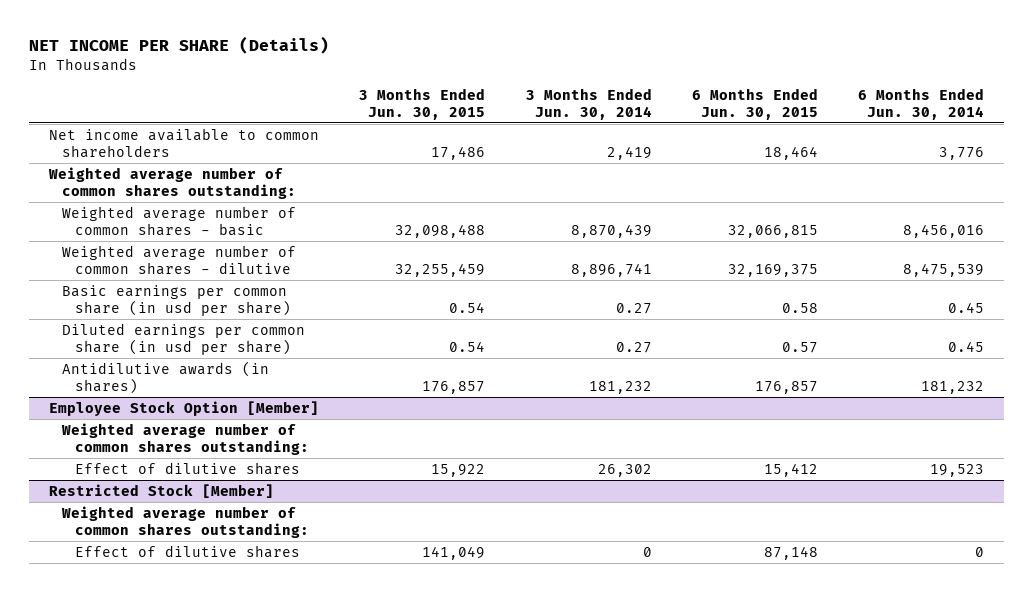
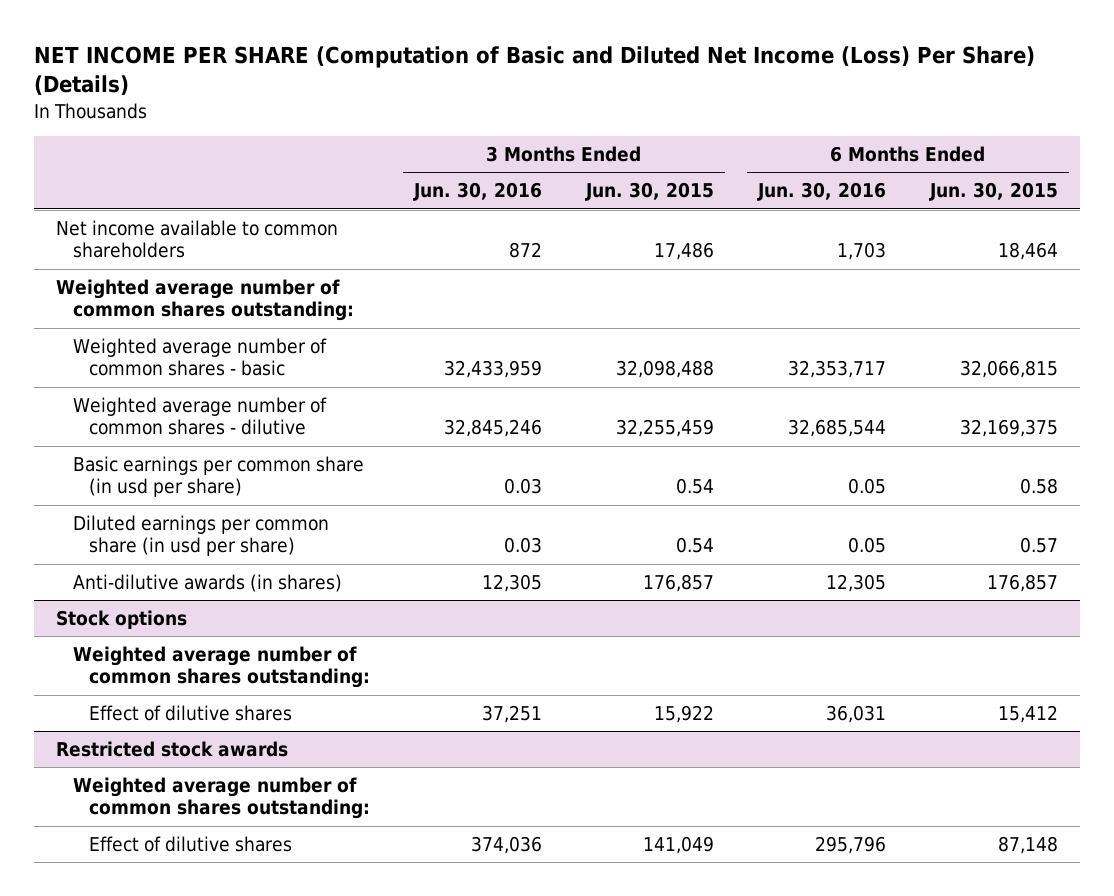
[29,36,330,55] NET INCOME PER SHARE (Details) -> [34,46,1036,96] NET INCOME PER SHARE (Computation of Basic and Diluted Net Income (Loss) Per Share) (Details)
[525,87,652,120] 3 Months Ended Jun. 30, 2014 -> none
[857,87,984,120] 6 Months Ended Jun. 30, 2014 -> none
none -> [413,182,543,202] Jun. 30, 2016
none -> [757,182,887,202] Jun. 30, 2016
[62,360,270,394] Antidilutive awards (in shares) -> [72,573,342,592] Anti-dilutive awards (in shares)
[49,400,320,416] Employee Stock Option [Member] -> [56,609,188,629] Stock options
[49,483,275,498] Restricted Stock [Member] -> [56,740,289,757] Restricted stock awards

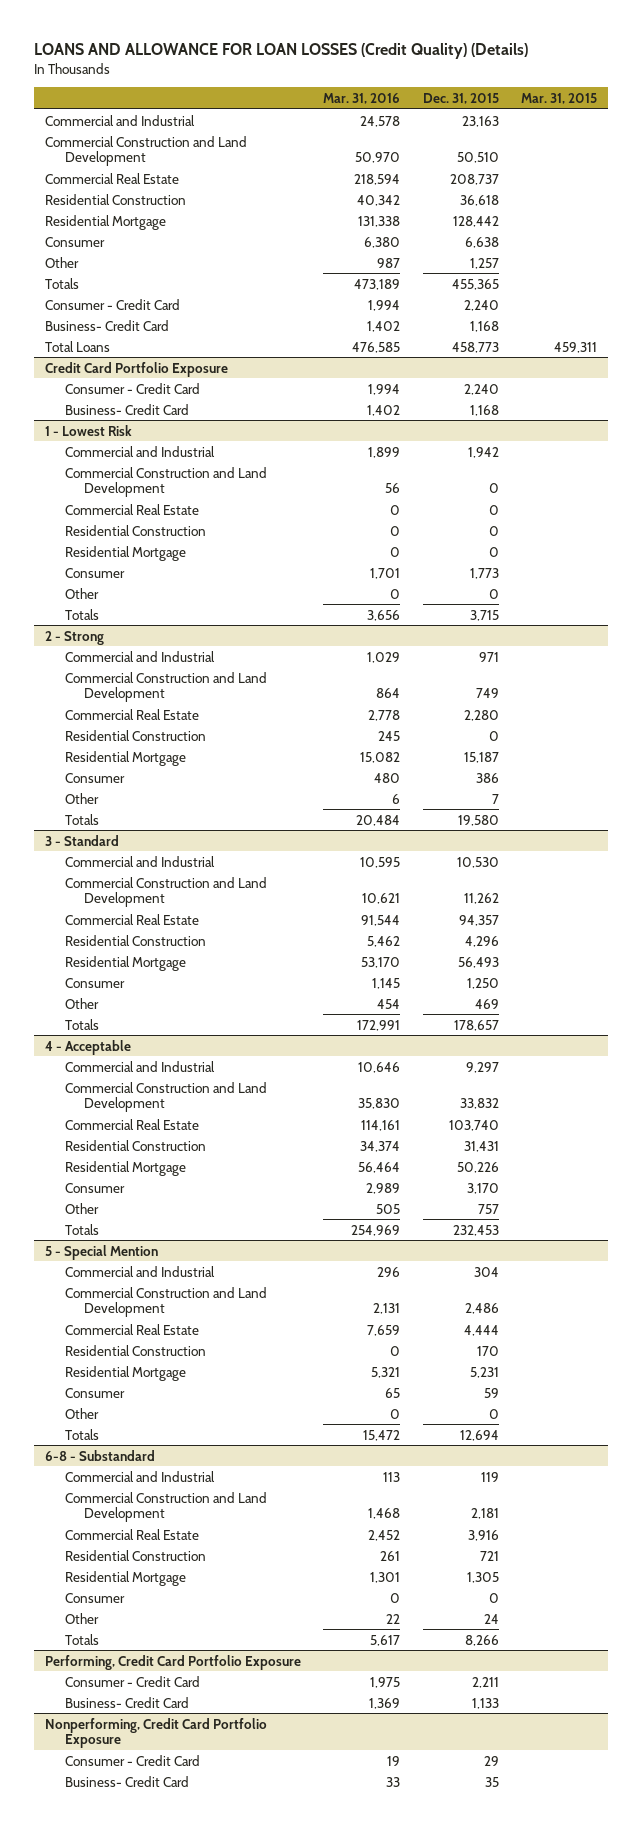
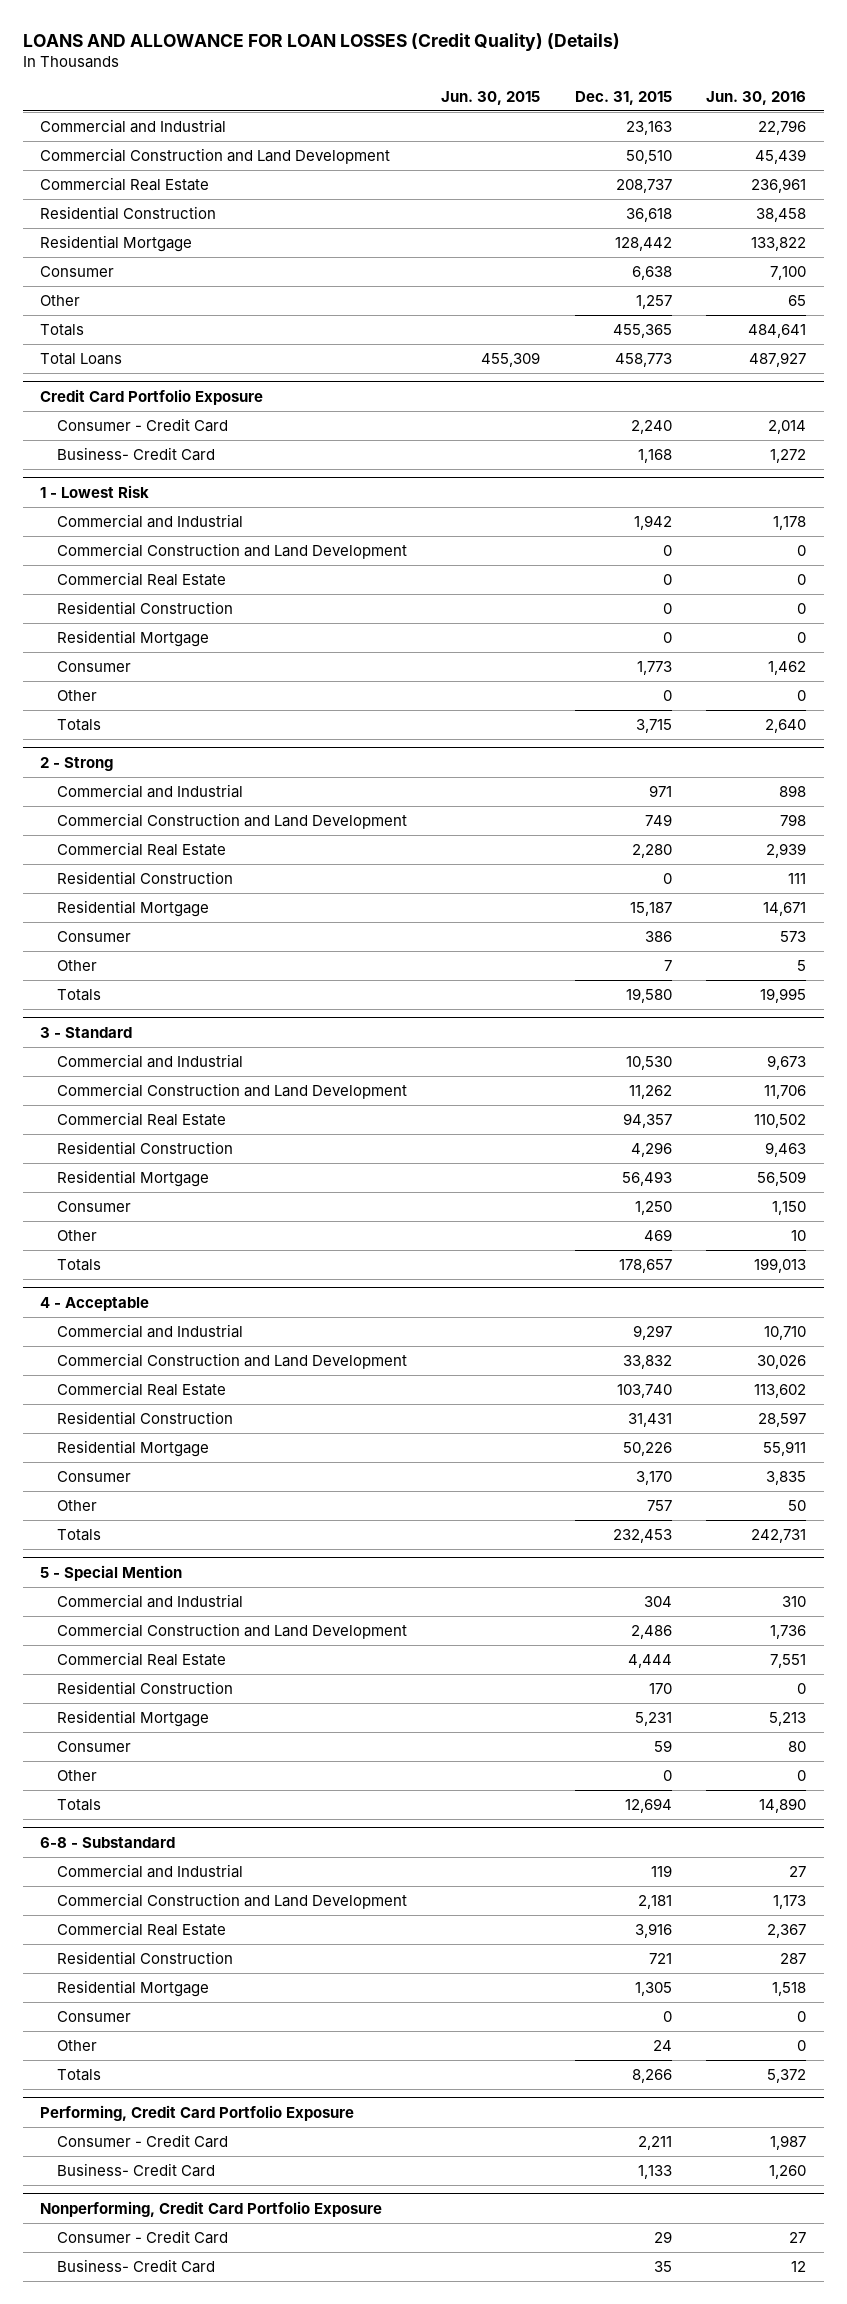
[323,92,401,104] Mar. 31, 2016 -> none
[520,92,597,104] Mar. 31, 2015 -> none
none -> [441,90,541,105] Jun. 30, 2015
none -> [706,90,807,105] Jun. 30, 2016
[45,298,181,310] Consumer - Credit Card -> none
[45,319,170,331] Business- Credit Card -> none

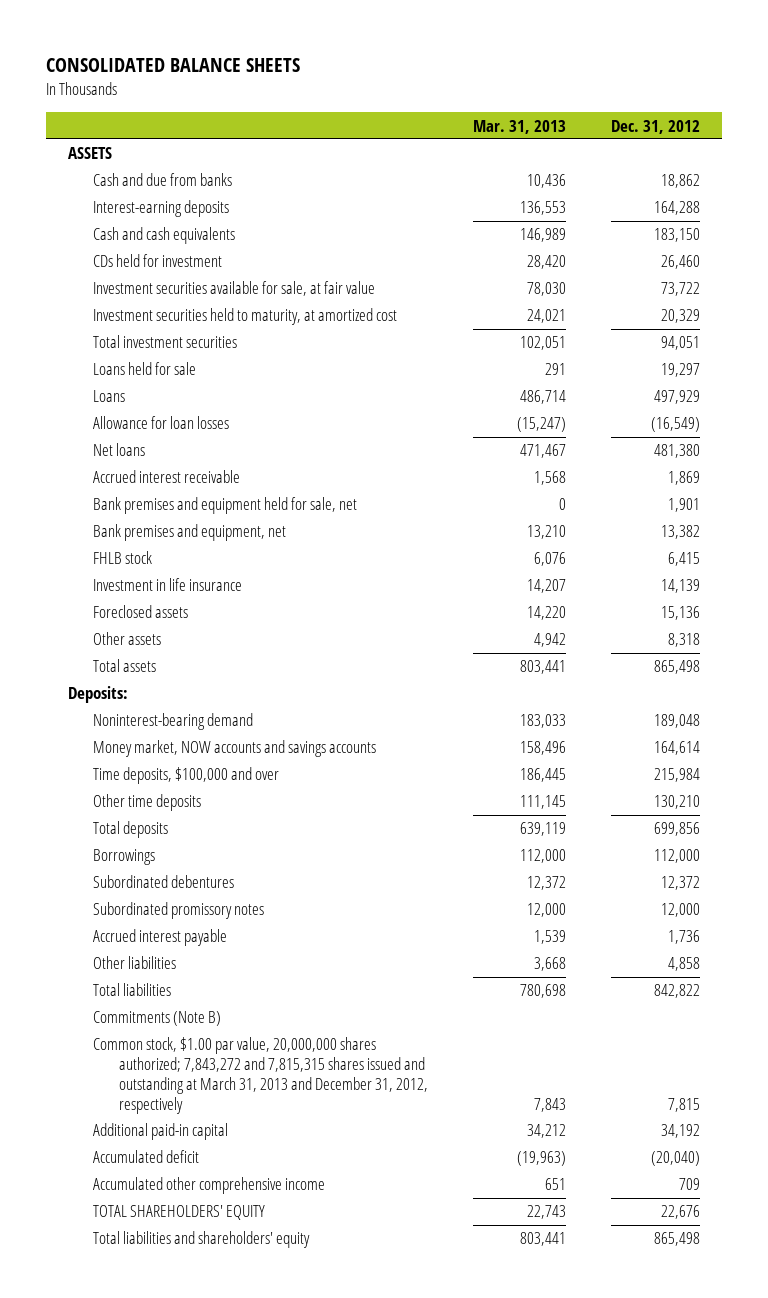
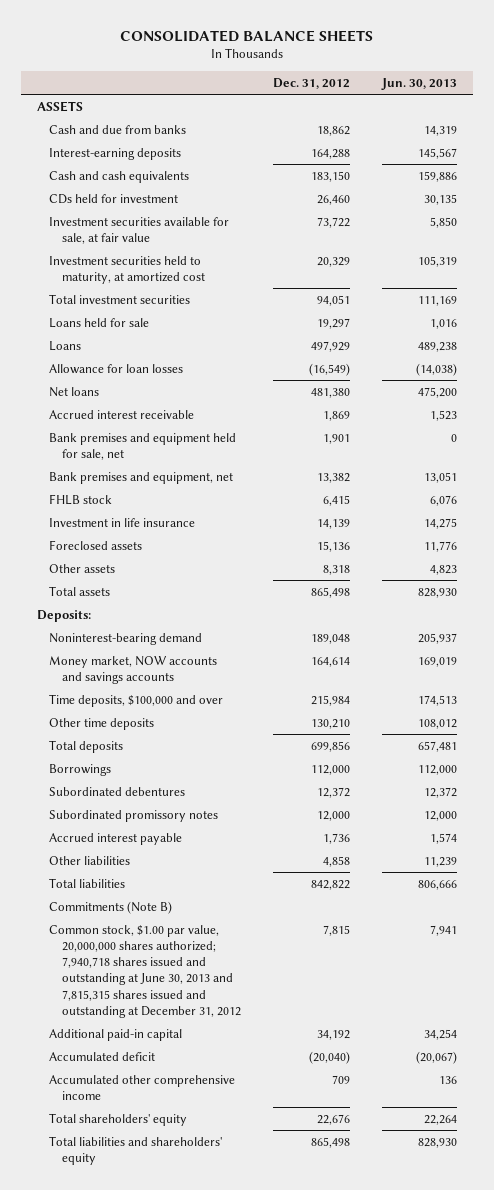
[472,119,566,134] Mar. 31, 2013 -> none
none -> [381,78,458,91] Jun. 30, 2013
[93,1037,428,1114] Common stock, $1.00 par value, 20,000,000 shares authorized; 7,843,272 and 7,815,315 shares issued and outstanding at March 31, 2013 and December 31, 2012, respectively -> [49,924,241,1018] Common stock, $1.00 par value, 20,000,000 shares authorized; 7,940,718 shares issued and outstanding at June 30, 2013 and 7,815,315 shares issued and outstanding at December 31, 2012
[93,1205,266,1221] TOTAL SHAREHOLDERS' EQUITY -> [49,1112,188,1126] Total shareholders' equity

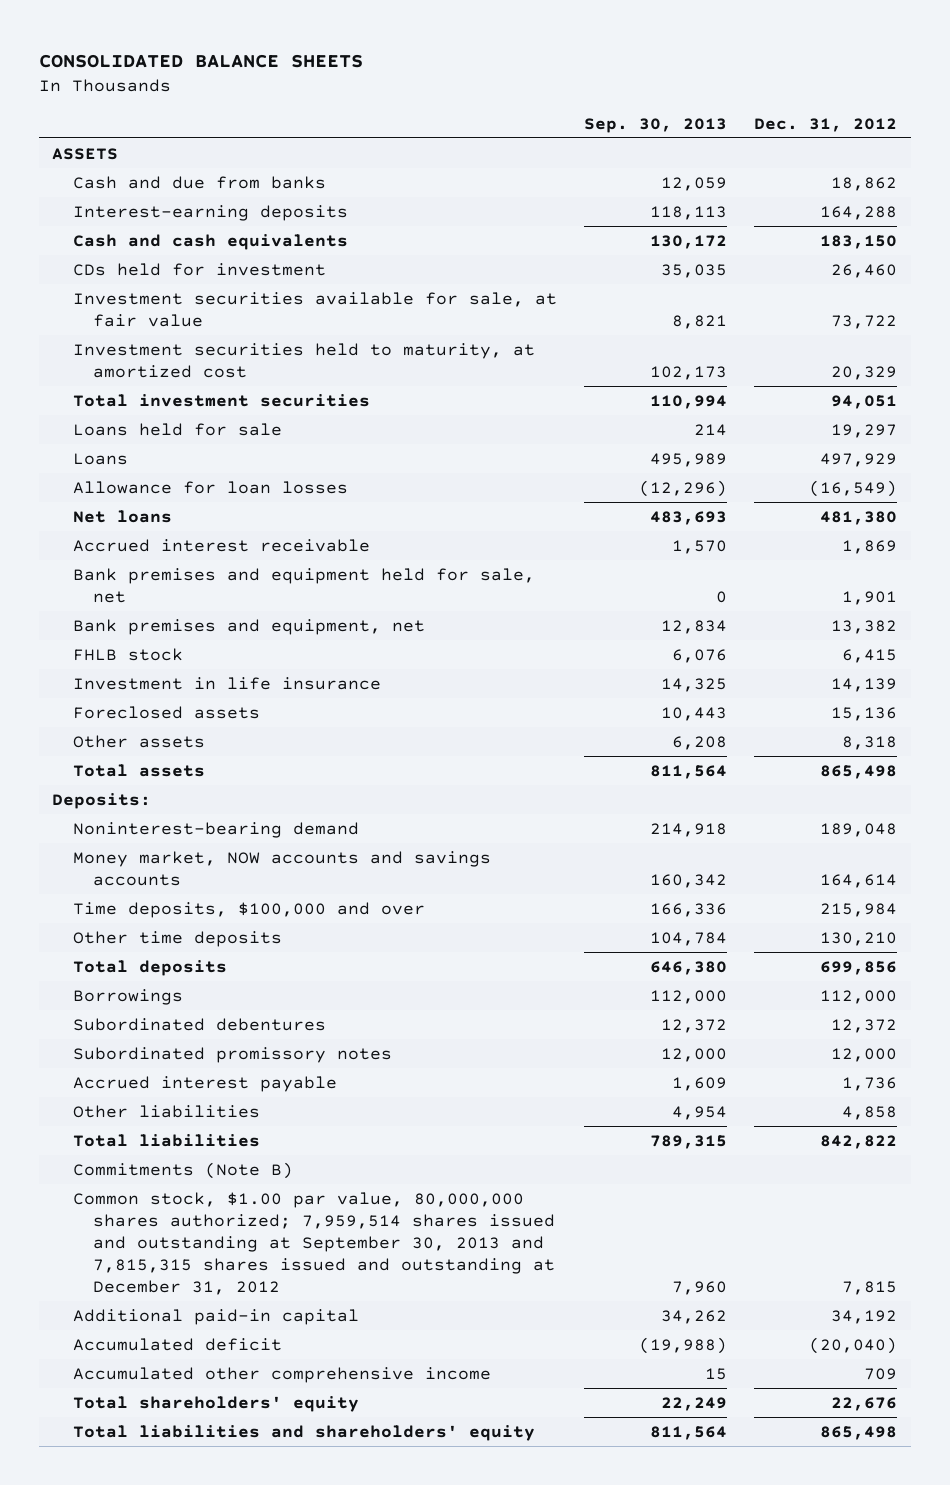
[381,78,458,91] Jun. 30, 2013 -> none
none -> [584,117,728,133] Sep. 30, 2013
[49,924,241,1018] Common stock, $1.00 par value, 20,000,000 shares authorized; 7,940,718 shares issued and outstanding at June 30, 2013 and 7,815,315 shares issued and outstanding at December 31, 2012 -> [72,1191,556,1295] Common stock, $1.00 par value, 80,000,000 shares authorized; 7,959,514 shares issued and outstanding at September 30, 2013 and 7,815,315 shares issued and outstanding at December 31, 2012

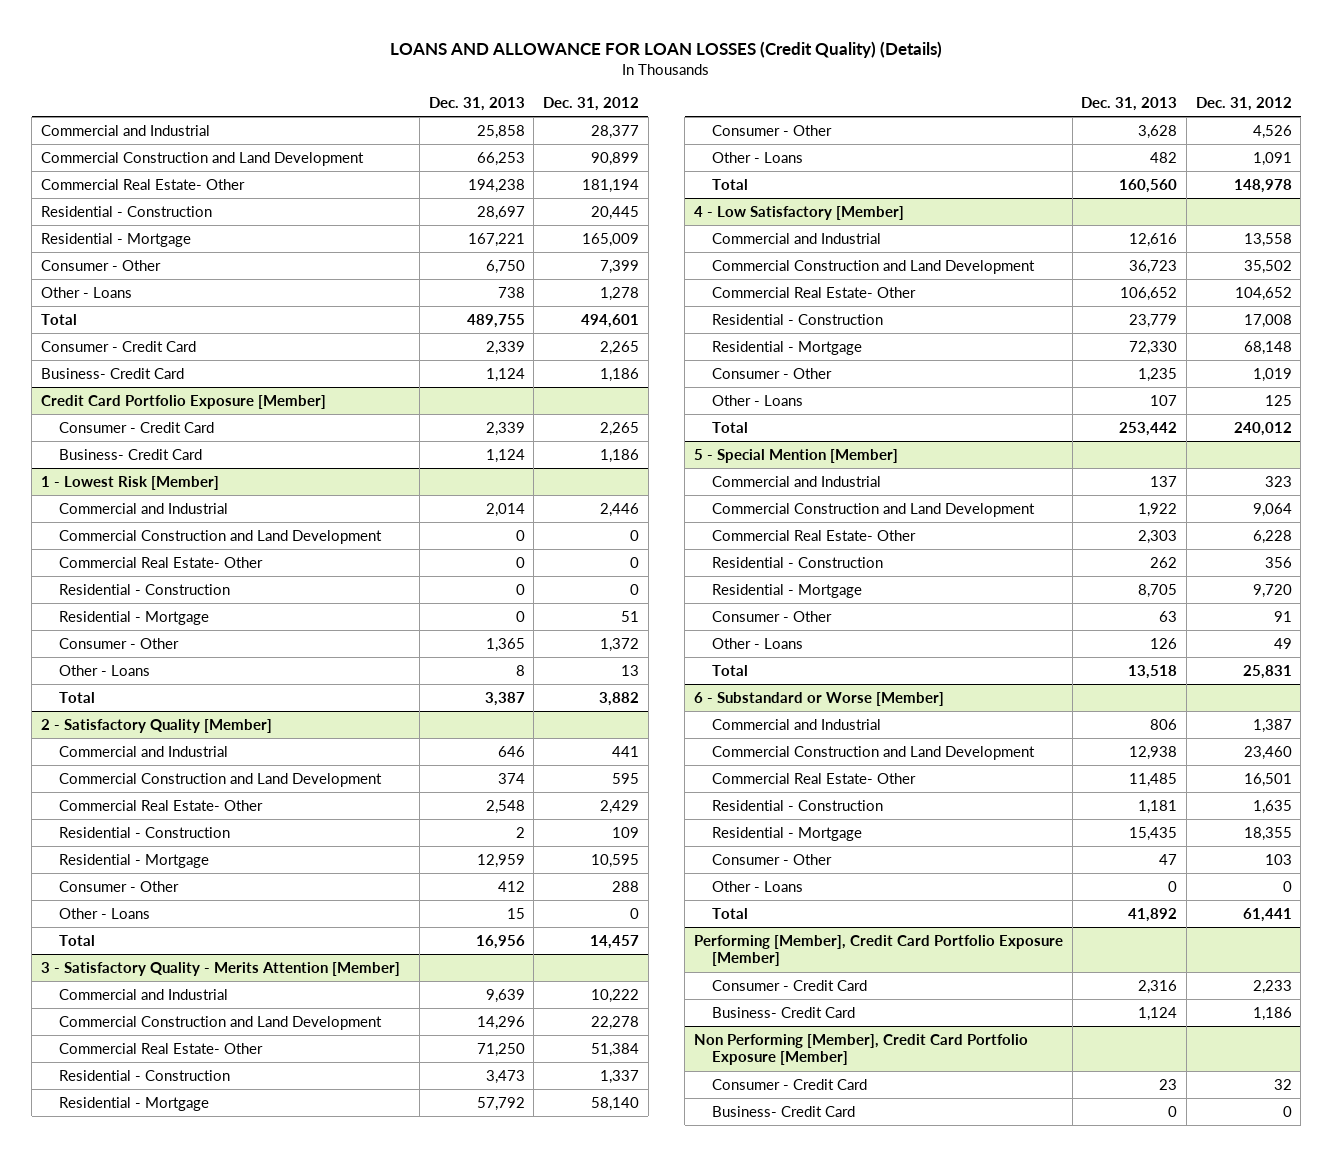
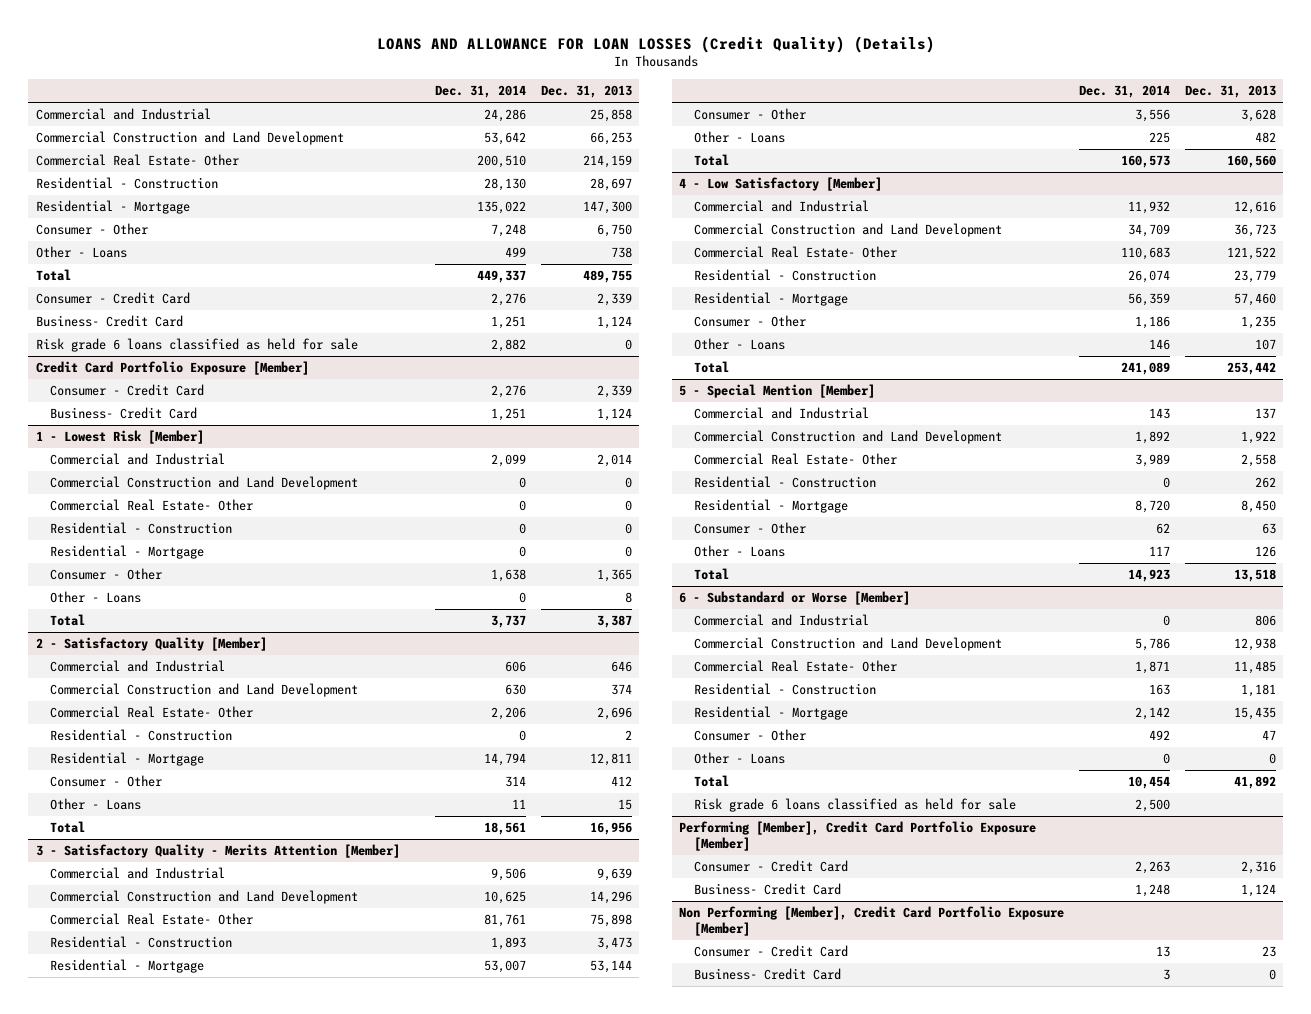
[542,96,639,111] Dec. 31, 2012 -> none
none -> [435,85,527,99] Dec. 31, 2014
[467,178,525,193] 194,238 -> [583,155,633,169] 214,159
[467,232,525,247] 167,221 -> [583,201,633,215] 147,300
none -> [35,338,358,353] Risk grade 6 loans classified as held for sale
[485,799,525,814] 2,548 -> [597,707,633,721] 2,696
[476,853,525,868] 12,959 -> [590,753,633,767] 12,811
[476,1042,525,1057] 71,250 -> [590,914,633,928] 75,898
[476,1096,525,1111] 57,792 -> [590,960,633,974] 53,144
[1120,286,1178,301] 106,652 -> [1226,247,1276,261] 121,522
[1129,340,1178,355] 72,330 -> [1233,293,1276,307] 57,460
[1138,529,1178,544] 2,303 -> [1240,454,1276,468] 2,558
[1138,583,1178,598] 8,705 -> [1240,500,1276,514] 8,450
none -> [693,798,1016,813] Risk grade 6 loans classified as held for sale

